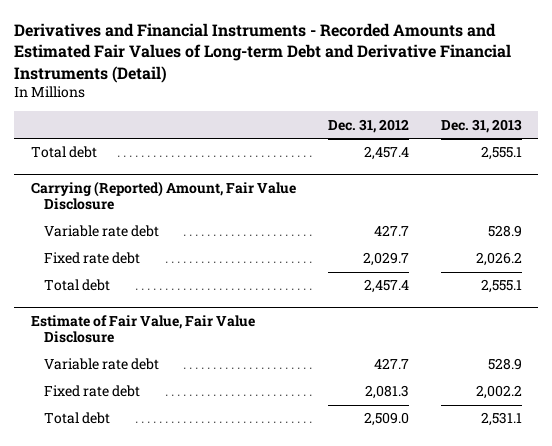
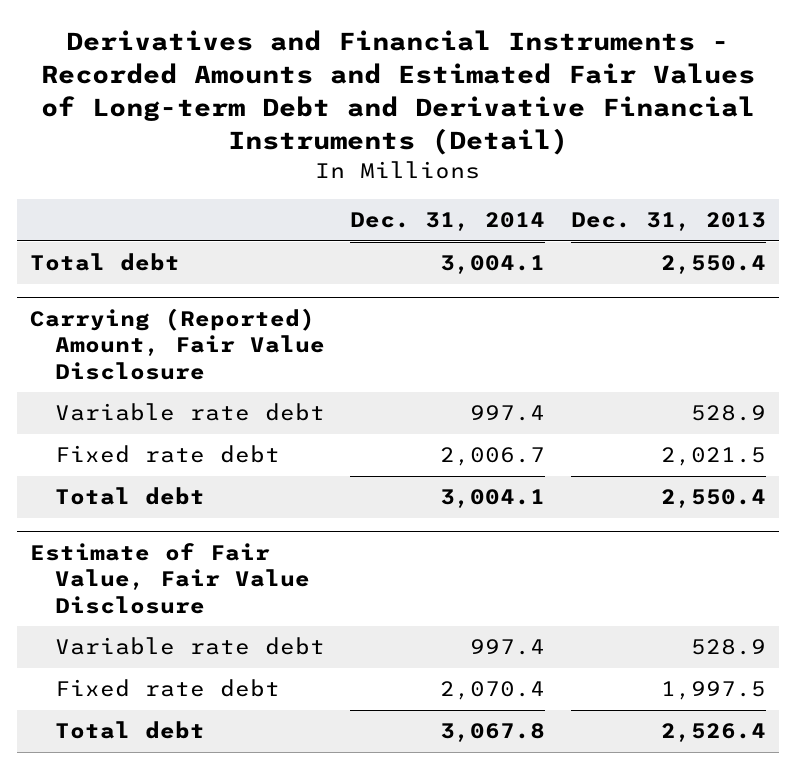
[327,118,409,133] Dec. 31, 2012 -> none
none -> [350,212,546,232] Dec. 31, 2014
[480,146,522,161] 2,555.1 -> [661,255,767,275] 2,550.4
[475,252,522,267] 2,026.2 -> [661,447,767,467] 2,021.5
[480,279,522,294] 2,555.1 -> [661,489,767,509] 2,550.4
[475,385,522,400] 2,002.2 -> [661,681,767,701] 1,997.5
[480,412,522,427] 2,531.1 -> [661,723,767,743] 2,526.4

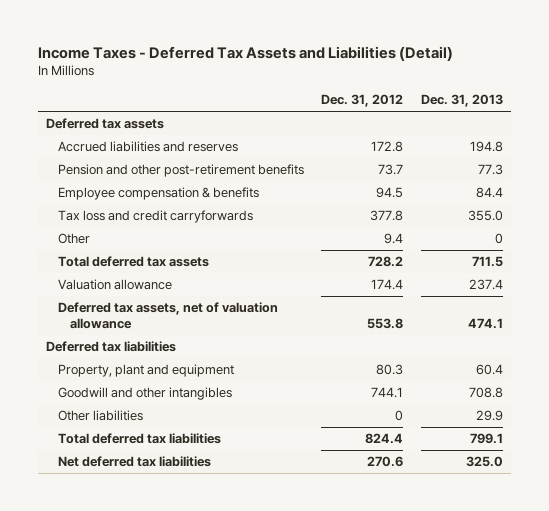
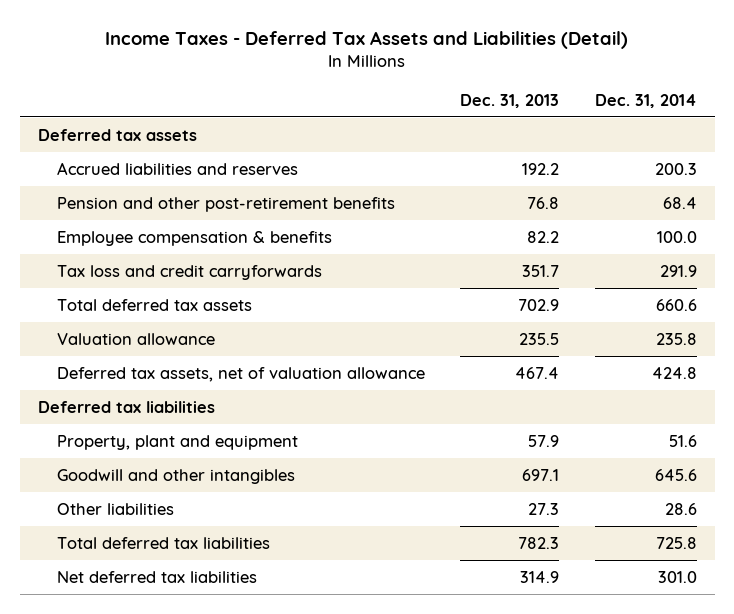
[321,94,404,108] Dec. 31, 2012 -> none
none -> [594,94,697,109] Dec. 31, 2014
[58,233,91,245] Other -> none
[469,141,503,153] 194.8 -> [522,162,560,175] 192.2
[477,164,503,176] 77.3 -> [527,196,560,209] 76.8
[475,187,503,199] 84.4 -> [527,230,560,243] 82.2
[467,210,503,222] 355.0 -> [522,264,560,277] 351.7
[471,256,503,268] 711.5 -> [518,298,560,311] 702.9
[468,279,503,291] 237.4 -> [519,332,560,345] 235.5
[467,318,503,330] 474.1 -> [515,366,560,379] 467.4
[475,364,503,376] 60.4 -> [528,434,560,447] 57.9
[468,387,503,399] 708.8 -> [522,468,560,481] 697.1
[475,410,503,422] 29.9 -> [528,502,560,515] 27.3
[469,433,503,445] 799.1 -> [518,536,560,549] 782.3
[465,456,503,468] 325.0 -> [520,570,560,583] 314.9

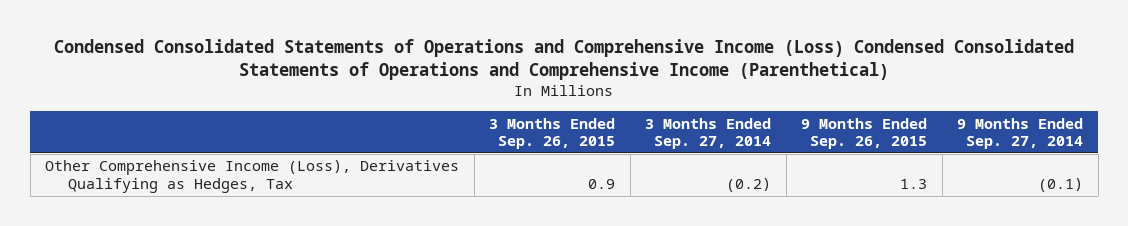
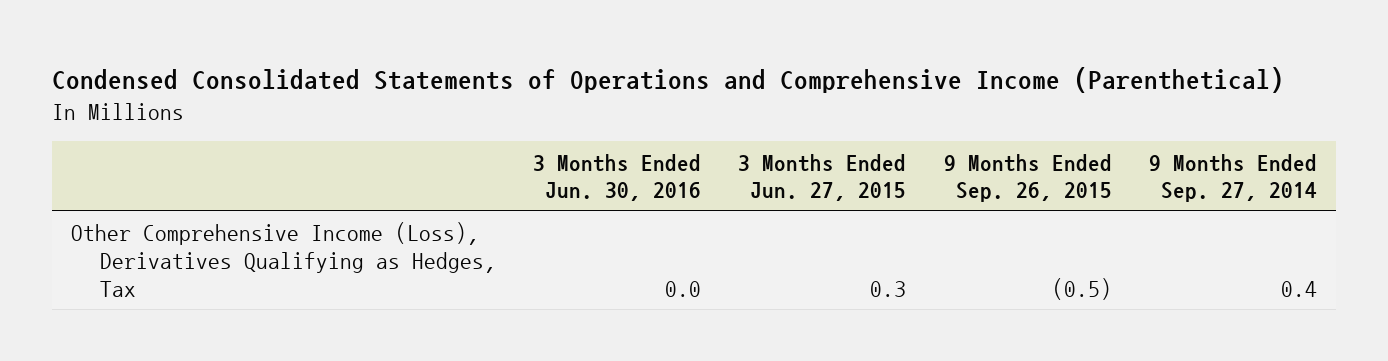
[54,39,1075,81] Condensed Consolidated Statements of Operations and Comprehensive Income (Loss) Condensed Consolidated Statements of Operations and Comprehensive Income (Parenthetical) -> [52,66,1285,93] Condensed Consolidated Statements of Operations and Comprehensive Income (Parenthetical)
[489,117,616,150] 3 Months Ended Sep. 26, 2015 -> none
[645,117,772,150] 3 Months Ended Sep. 27, 2014 -> none
none -> [533,153,702,202] 3 Months Ended Jun. 30, 2016
none -> [738,153,907,202] 3 Months Ended Jun. 27, 2015
[900,179,928,190] 1.3 -> [1051,277,1112,300] (0.5)
[1038,178,1084,193] (0.1) -> [1281,280,1318,297] 0.4

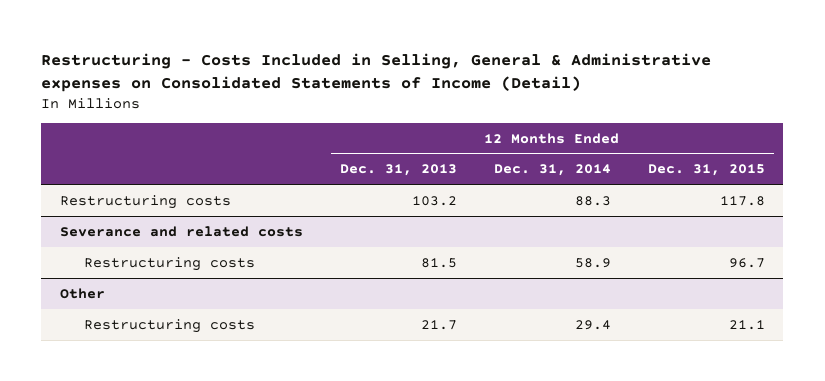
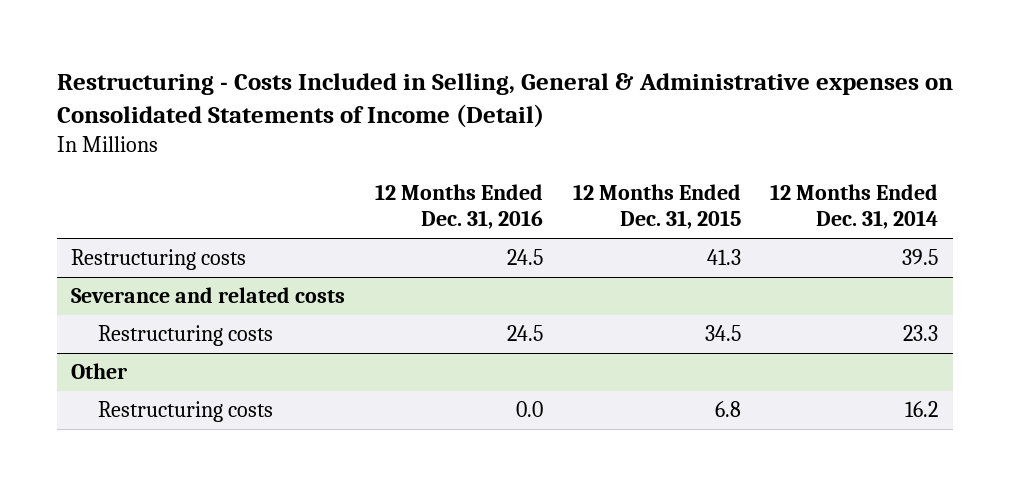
[339,164,457,177] Dec. 31, 2013 -> none
none -> [375,183,544,230] 12 Months Ended Dec. 31, 2016
[574,195,611,206] 88.3 -> [902,249,939,266] 39.5
[719,195,765,206] 117.8 -> [706,249,741,266] 41.3
[574,257,611,268] 58.9 -> [903,325,939,342] 23.3
[728,257,765,268] 96.7 -> [704,325,741,342] 34.5
[574,319,611,330] 29.4 -> [905,401,939,418] 16.2
[728,319,765,330] 21.1 -> [714,401,741,418] 6.8

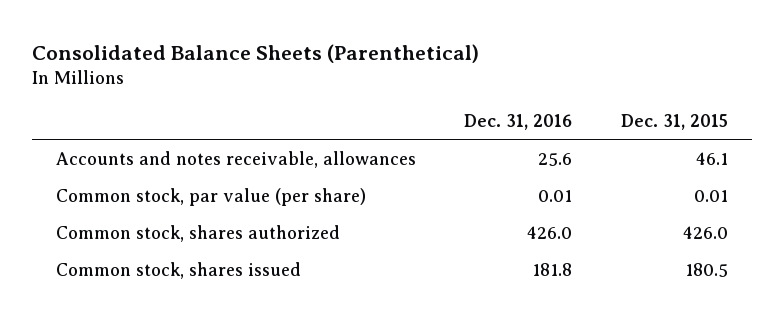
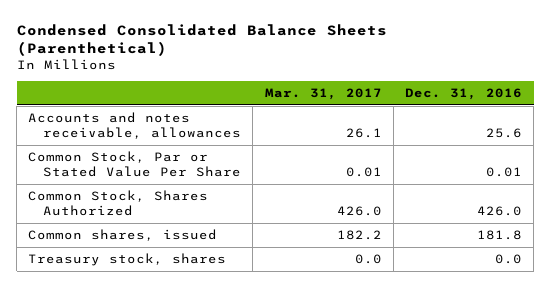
[31,43,479,63] Consolidated Balance Sheets (Parenthetical) -> [16,24,387,57] Condensed Consolidated Balance Sheets (Parenthetical)
[620,114,728,131] Dec. 31, 2015 -> none
none -> [264,88,382,101] Mar. 31, 2017
[55,187,366,206] Common stock, par value (per share) -> [28,150,242,177] Common Stock, Par or Stated Value Per Share
[55,224,340,242] Common stock, shares authorized -> [28,189,209,216] Common Stock, Shares Authorized
[55,261,301,279] Common stock, shares issued -> [28,228,218,241] Common shares, issued
none -> [28,252,227,266] Treasury stock, shares

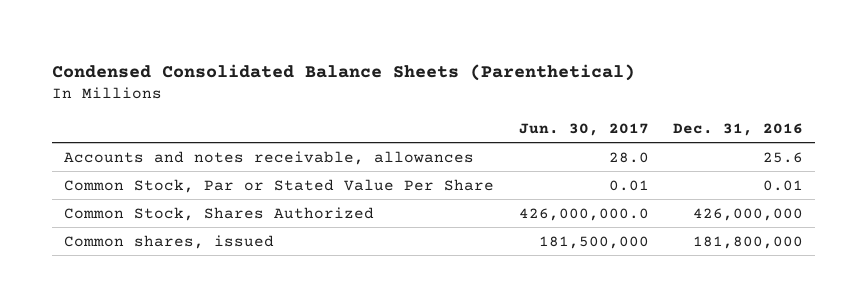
[264,88,382,101] Mar. 31, 2017 -> none
none -> [518,122,649,136] Jun. 30, 2017
[28,252,227,266] Treasury stock, shares -> none
[477,205,523,216] 426.0 -> [693,207,804,221] 426,000,000
[477,229,523,240] 181.8 -> [693,235,804,249] 181,800,000

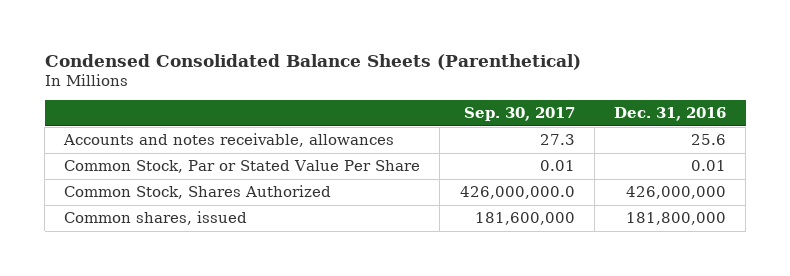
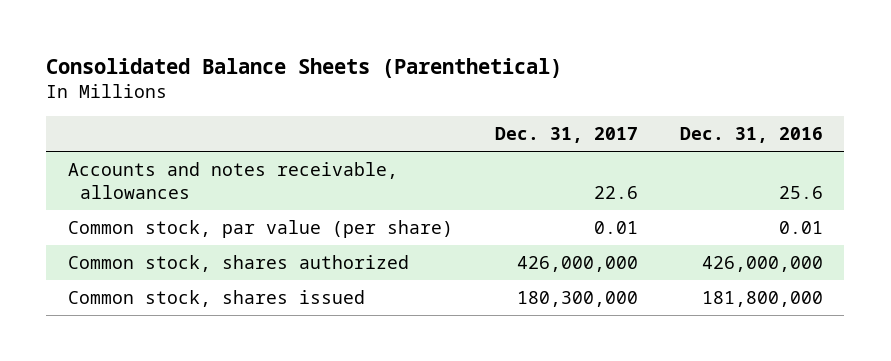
[44,53,581,70] Condensed Consolidated Balance Sheets (Parenthetical) -> [46,58,563,79] Consolidated Balance Sheets (Parenthetical)
[463,107,575,122] Sep. 30, 2017 -> none
none -> [494,127,638,144] Dec. 31, 2017
[64,159,421,173] Common Stock, Par or Stated Value Per Share -> [67,219,453,238] Common stock, par value (per share)
[64,184,332,199] Common Stock, Shares Authorized -> [67,254,409,272] Common stock, shares authorized
[64,210,248,225] Common shares, issued -> [67,289,365,307] Common stock, shares issued

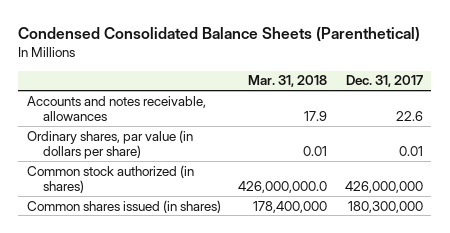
[46,58,563,79] Consolidated Balance Sheets (Parenthetical) -> [18,27,421,43] Condensed Consolidated Balance Sheets (Parenthetical)
[680,127,824,144] Dec. 31, 2016 -> none
none -> [248,75,328,88] Mar. 31, 2018
[67,219,453,238] Common stock, par value (per share) -> [26,129,193,160] Ordinary shares, par value (in dollars per share)
[67,254,409,272] Common stock, shares authorized -> [26,164,194,194] Common stock authorized (in shares)
[67,289,365,307] Common stock, shares issued -> [26,199,221,213] Common shares issued (in shares)

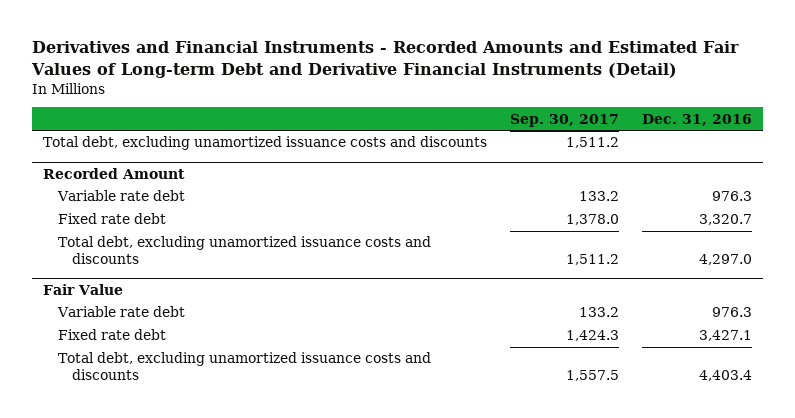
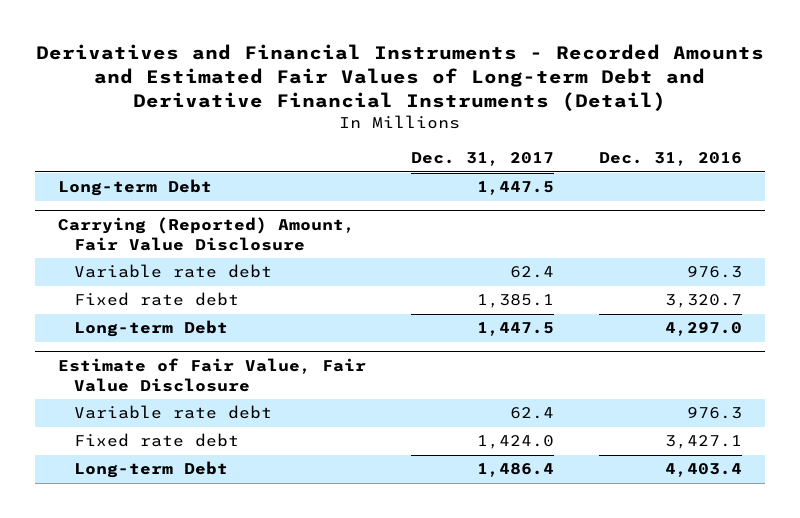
[509,113,619,127] Sep. 30, 2017 -> none
none -> [410,151,554,166] Dec. 31, 2017
[43,136,488,151] Total debt, excluding unamortized issuance costs and discounts -> [57,179,212,197] Long-term Debt
[43,167,186,179] Recorded Amount -> [57,217,355,251] Carrying (Reported) Amount, Fair Value Disclosure
[57,236,431,264] Total debt, excluding unamortized issuance costs and discounts -> [74,320,229,338] Long-term Debt
[43,283,124,295] Fair Value -> [57,358,366,392] Estimate of Fair Value, Fair Value Disclosure
[57,352,431,380] Total debt, excluding unamortized issuance costs and discounts -> [74,461,229,479] Long-term Debt

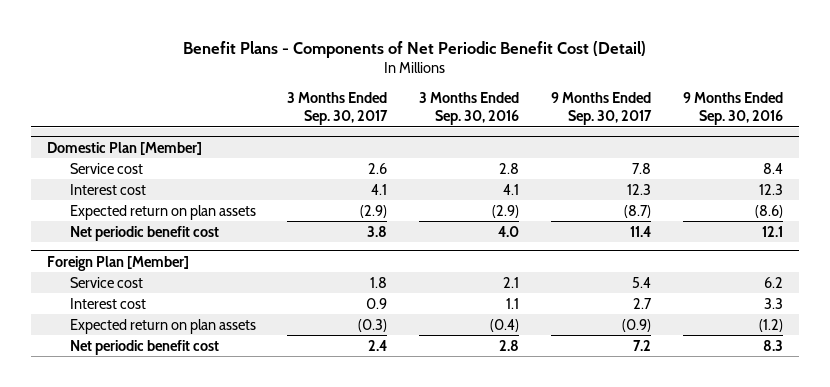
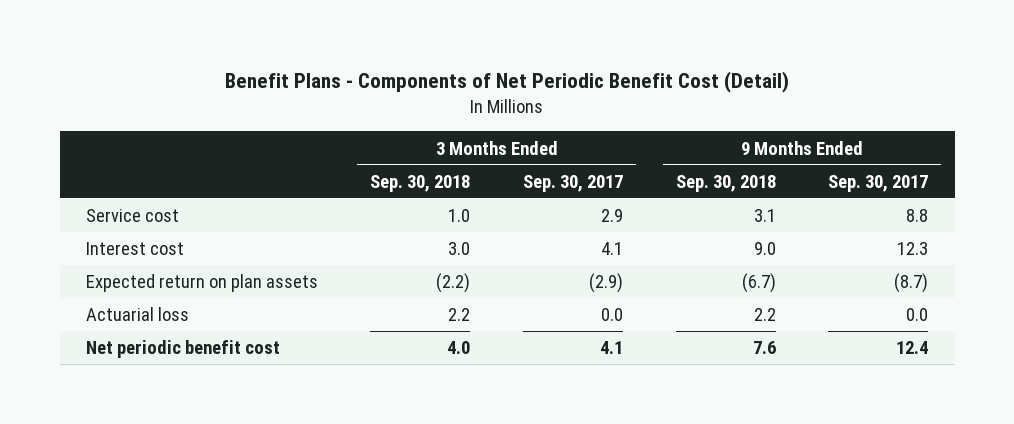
[419,92,520,125] 3 Months Ended Sep. 30, 2016 -> none
[682,92,783,125] 9 Months Ended Sep. 30, 2016 -> none
none -> [370,174,471,192] Sep. 30, 2018
none -> [675,174,776,192] Sep. 30, 2018
[47,141,203,155] Domestic Plan [Member] -> none
[368,162,388,174] 2.6 -> [601,209,624,223] 2.9
[632,162,652,174] 7.8 -> [906,209,929,223] 8.8
[47,255,190,271] Foreign Plan [Member] -> none
[69,276,143,288] Service cost -> none
[69,297,146,309] Interest cost -> none
[69,318,256,334] Expected return on plan assets -> none
[69,339,219,355] Net periodic benefit cost -> none
none -> [85,307,189,322] Actuarial loss
[367,225,388,237] 3.8 -> [600,341,624,355] 4.1
[630,225,652,237] 11.4 -> [896,341,929,355] 12.4

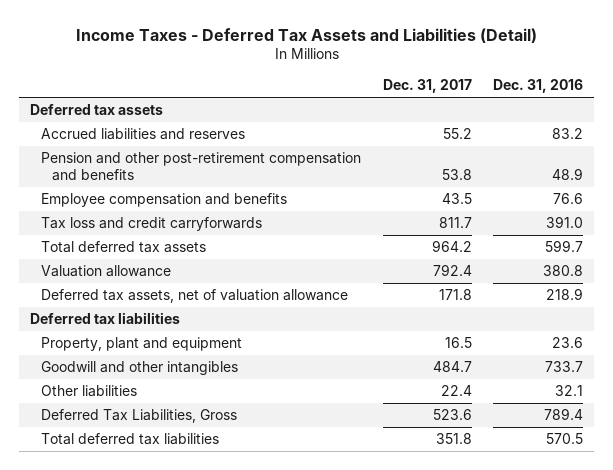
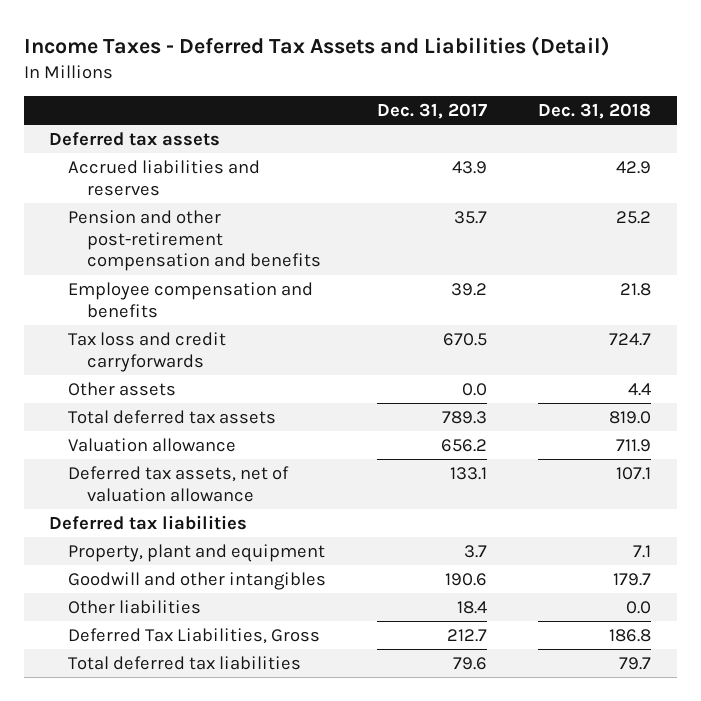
[493,79,584,94] Dec. 31, 2016 -> none
none -> [538,103,652,120] Dec. 31, 2018
[442,128,472,140] 55.2 -> [452,160,488,174] 43.9
[441,169,472,181] 53.8 -> [454,210,488,224] 35.7
[441,193,472,205] 43.5 -> [451,282,488,296] 39.2
[438,217,472,229] 811.7 -> [443,332,488,346] 670.5
none -> [68,381,177,396] Other assets
[431,240,472,253] 964.2 -> [442,410,488,424] 789.3
[432,264,472,277] 792.4 -> [441,438,488,452] 656.2
[438,289,472,301] 171.8 -> [450,466,488,480] 133.1
[444,337,472,349] 16.5 -> [464,544,488,558] 3.7
[432,361,472,373] 484.7 -> [445,572,488,586] 190.6
[440,385,472,397] 22.4 -> [457,600,488,614] 18.4
[432,409,472,421] 523.6 -> [447,628,488,642] 212.7
[435,433,472,445] 351.8 -> [453,656,488,670] 79.6

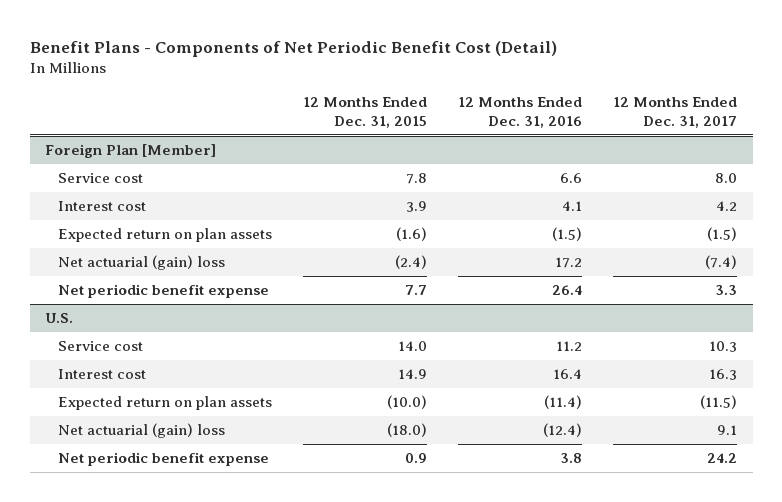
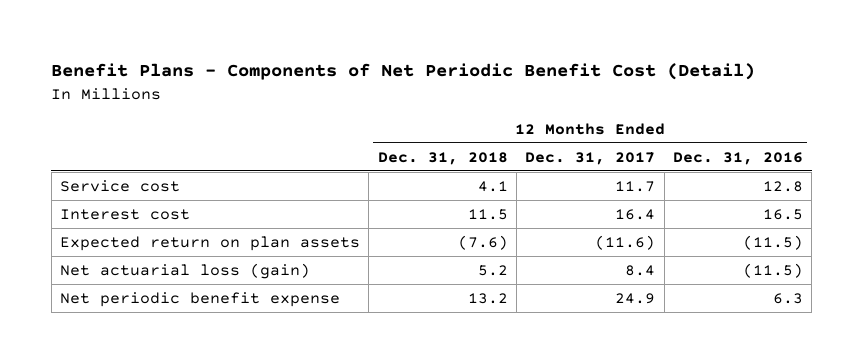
[303,97,428,129] 12 Months Ended Dec. 31, 2015 -> none
none -> [377,151,508,165] Dec. 31, 2018
[44,144,216,159] Foreign Plan [Member] -> none
[44,313,73,324] U.S. -> none
[58,341,144,352] Service cost -> none
[58,369,147,380] Interest cost -> none
[58,396,273,411] Expected return on plan assets -> none
[58,423,226,439] Net actuarial (gain) loss -> none
[58,452,270,467] Net periodic benefit expense -> none
[560,173,583,184] 6.6 -> [762,180,803,192] 12.8
[715,173,738,184] 8.0 -> [615,180,656,192] 11.7
[562,201,583,212] 4.1 -> [762,208,803,220] 16.5
[716,201,738,212] 4.2 -> [615,208,656,220] 16.4
[552,227,583,242] (1.5) -> [742,234,803,250] (11.5)
[707,227,738,242] (1.5) -> [595,234,656,250] (11.6)
[58,255,226,271] Net actuarial (gain) loss -> [59,262,310,279] Net actuarial loss (gain)
[555,257,583,269] 17.2 -> [742,262,803,278] (11.5)
[705,255,738,270] (7.4) -> [625,264,656,276] 8.4
[552,285,583,296] 26.4 -> [772,292,803,304] 6.3
[715,285,738,296] 3.3 -> [615,292,656,304] 24.9

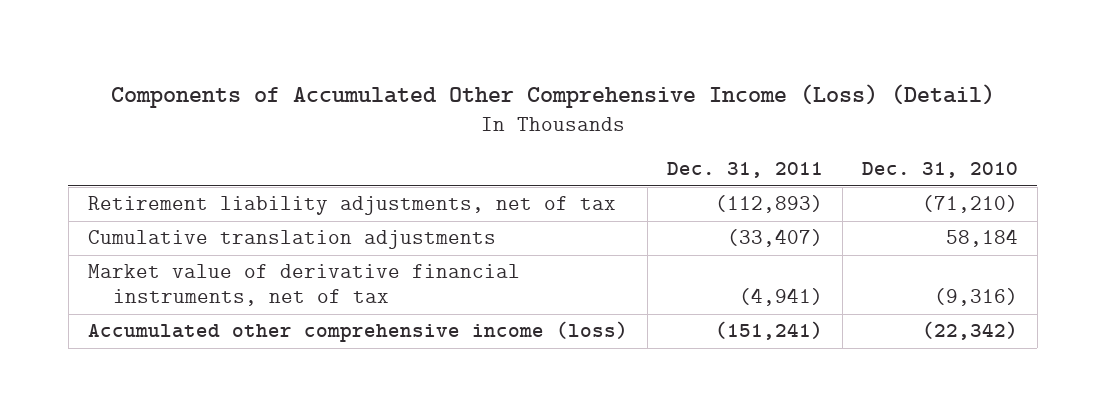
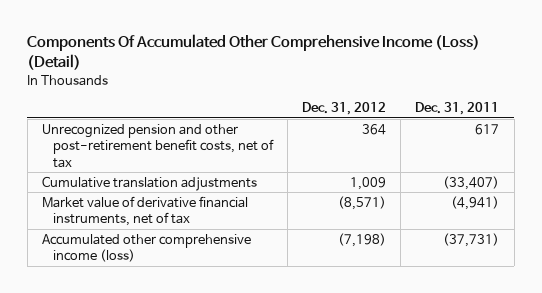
[110,83,995,108] Components of Accumulated Other Comprehensive Income (Loss) (Detail) -> [27,34,481,71] Components Of Accumulated Other Comprehensive Income (Loss) (Detail)
[861,162,1018,179] Dec. 31, 2010 -> none
none -> [302,102,387,116] Dec. 31, 2012
[87,196,616,216] Retirement liability adjustments, net of tax -> [42,123,275,168] Unrecognized pension and other post-retirement benefit costs, net of tax
[714,195,823,214] (112,893) -> [475,123,500,135] 617
[714,321,823,341] (151,241) -> [443,232,500,247] (37,731)

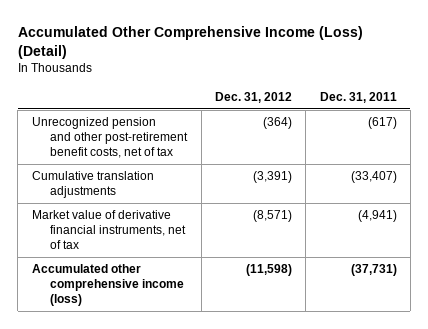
[27,34,481,71] Components Of Accumulated Other Comprehensive Income (Loss) (Detail) -> [17,25,363,59] Accumulated Other Comprehensive Income (Loss) (Detail)
[362,123,387,135] 364 -> [262,117,292,130] (364)
[475,123,500,135] 617 -> [367,117,397,130] (617)
[350,176,387,190] 1,009 -> [252,171,292,184] (3,391)
[338,232,387,247] (7,198) -> [245,264,292,277] (11,598)

